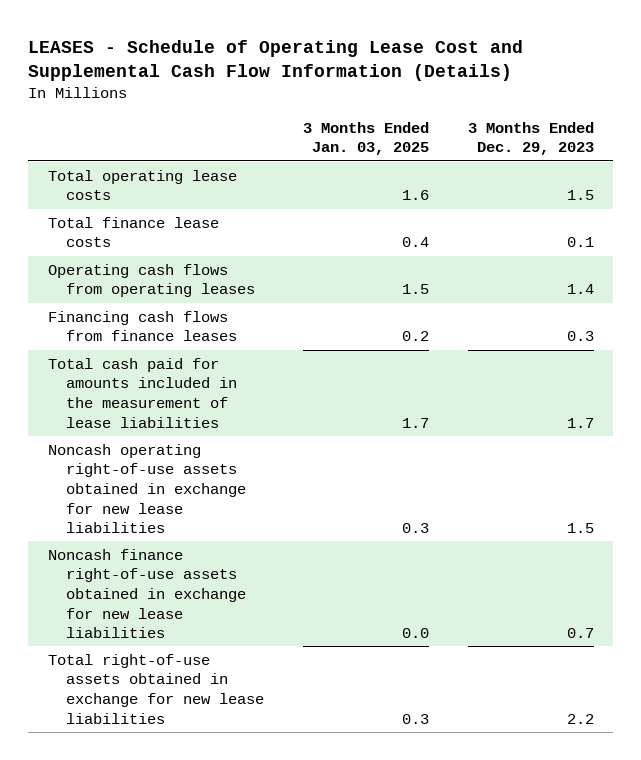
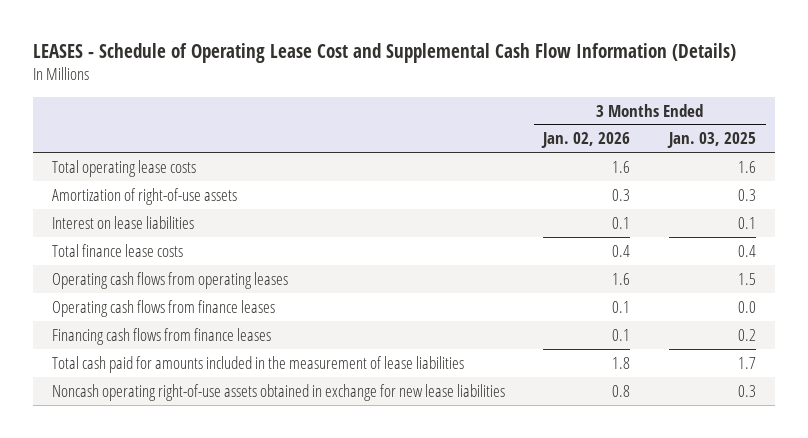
[467,121,594,156] 3 Months Ended Dec. 29, 2023 -> none
none -> [541,132,631,149] Jan. 02, 2026
none -> [51,187,237,205] Amortization of right-of-use assets
none -> [51,215,194,229] Interest on lease liabilities
none -> [51,299,275,317] Operating cash flows from finance leases
[47,548,247,639] Noncash finance right-of-use assets obtained in exchange for new lease liabilities -> none
[47,653,265,724] Total right-of-use assets obtained in exchange for new lease liabilities -> none

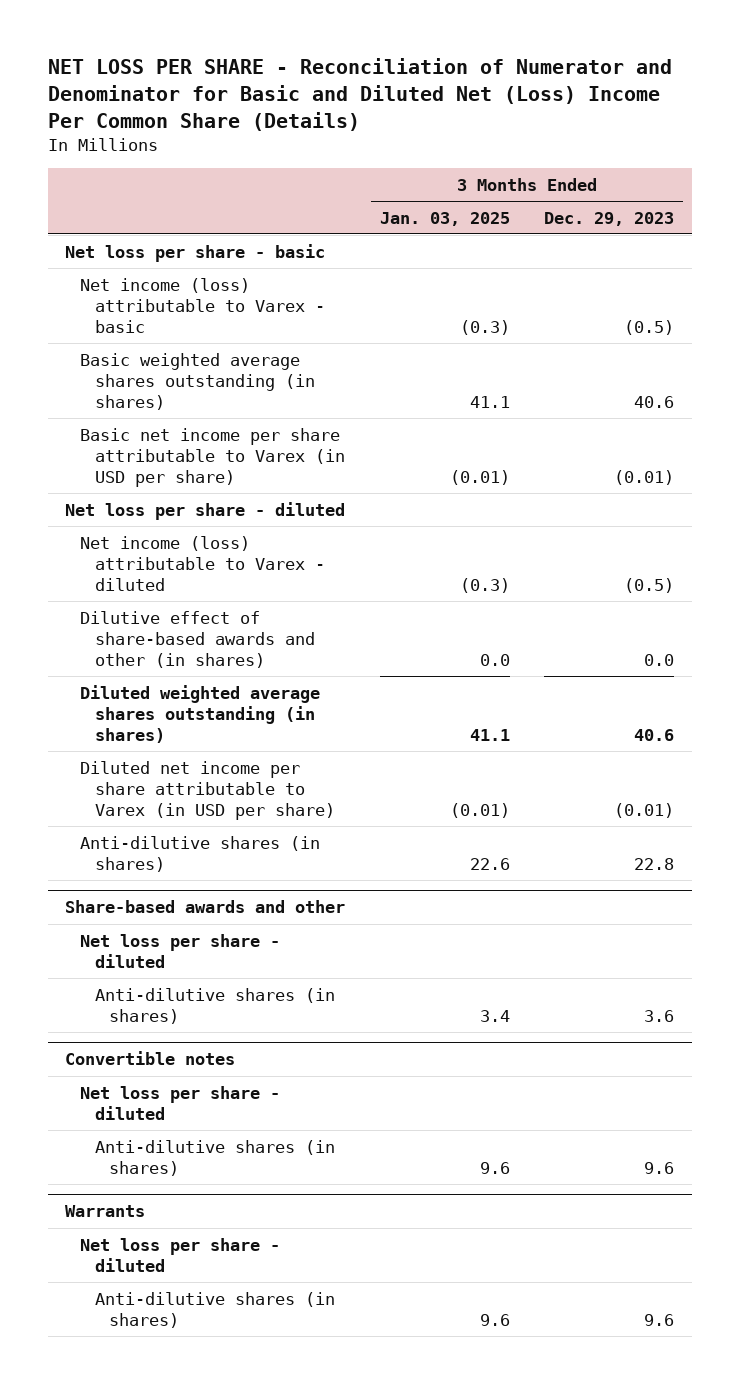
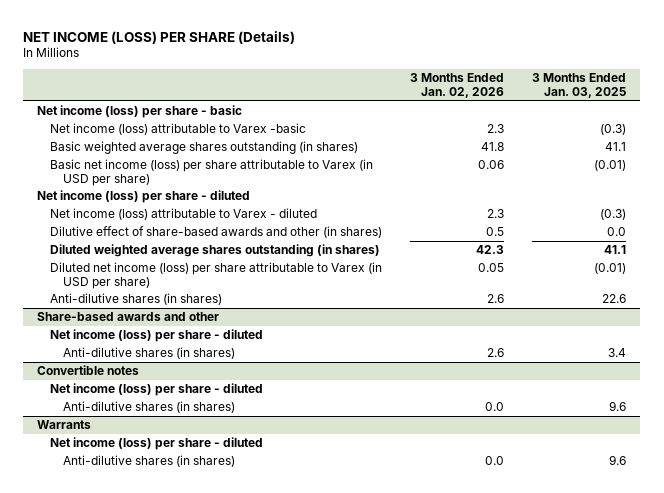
[47,58,672,131] NET LOSS PER SHARE - Reconciliation of Numerator and Denominator for Basic and Diluted Net (Loss) Income Per Common Share (Details) -> [23,30,296,44] NET INCOME (LOSS) PER SHARE (Details)
[544,211,675,226] Dec. 29, 2023 -> none
none -> [410,73,505,99] 3 Months Ended Jan. 02, 2026
[65,243,326,262] Net loss per share - basic -> [37,105,243,119] Net income (loss) per share - basic
[79,277,325,334] Net income (loss) attributable to Varex - basic -> [50,123,307,136] Net income (loss) attributable to Varex -basic
[79,427,345,488] Basic net income per share attributable to Varex (in USD per share) -> [50,159,374,186] Basic net income (loss) per share attributable to Varex (in USD per share)
[65,501,346,520] Net loss per share - diluted -> [37,190,251,204] Net income (loss) per share - diluted
[79,760,335,821] Diluted net income per share attributable to Varex (in USD per share) -> [50,262,383,289] Diluted net income (loss) per share attributable to Varex (in USD per share)
[79,933,280,968] Net loss per share - diluted -> [50,329,264,343] Net income (loss) per share - diluted
[79,1085,280,1120] Net loss per share - diluted -> [50,383,264,397] Net income (loss) per share - diluted
[79,1237,280,1272] Net loss per share - diluted -> [50,437,264,451] Net income (loss) per share - diluted

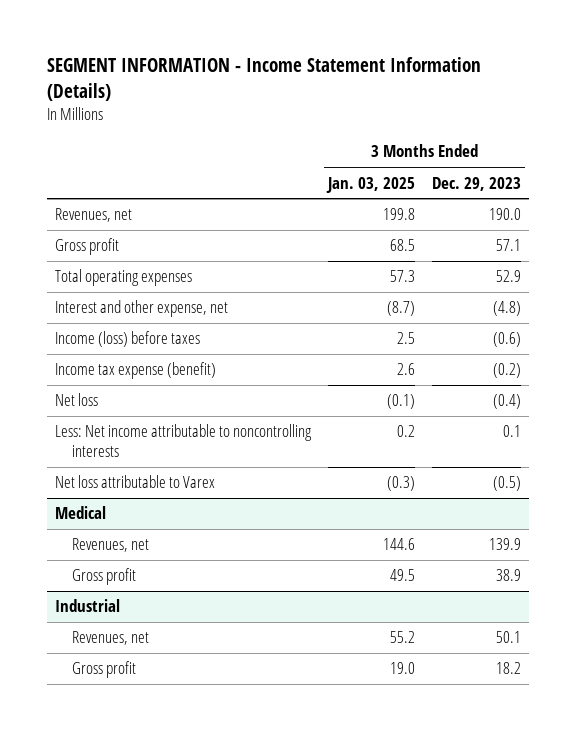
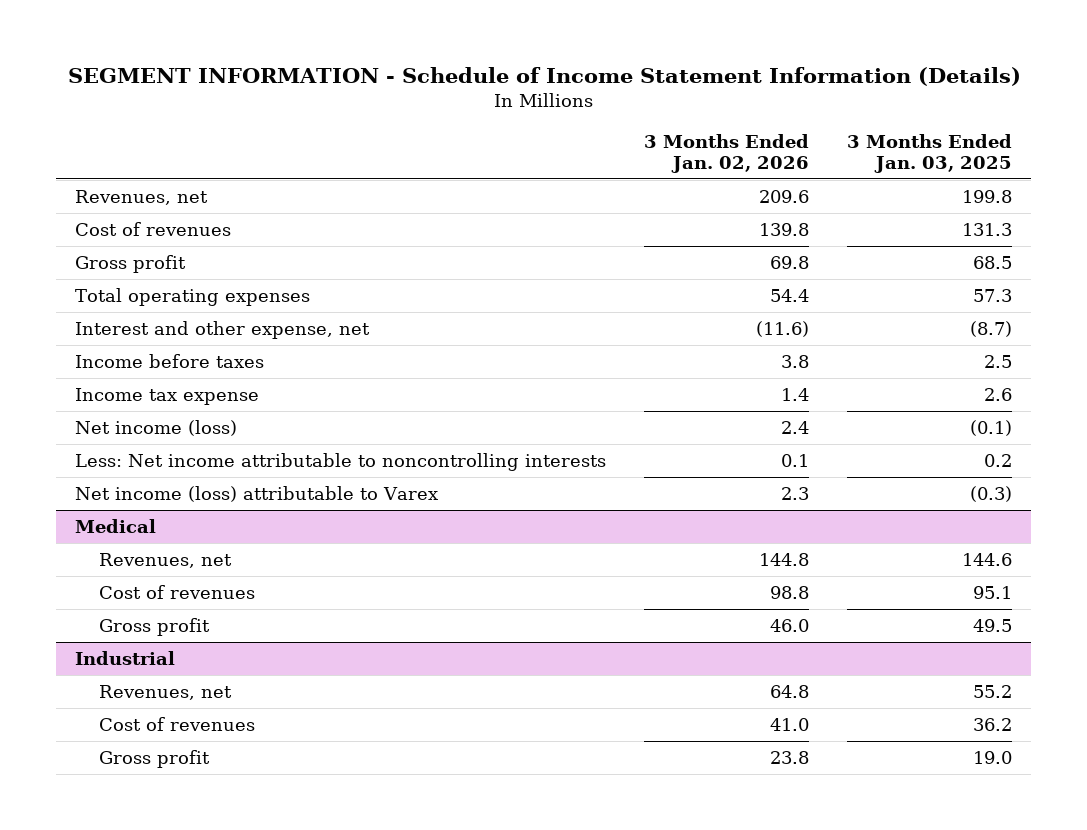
[46,57,481,101] SEGMENT INFORMATION - Income Statement Information (Details) -> [67,67,1021,87] SEGMENT INFORMATION - Schedule of Income Statement Information (Details)
[431,176,521,191] Dec. 29, 2023 -> none
none -> [644,133,810,173] 3 Months Ended Jan. 02, 2026
none -> [74,221,231,236] Cost of revenues
[55,331,201,348] Income (loss) before taxes -> [74,353,264,368] Income before taxes
[55,362,217,380] Income tax expense (benefit) -> [74,387,259,405] Income tax expense
[55,393,99,407] Net loss -> [74,419,237,436] Net income (loss)
[55,475,216,489] Net loss attributable to Varex -> [74,485,438,502] Net income (loss) attributable to Varex
none -> [98,584,255,599] Cost of revenues
none -> [98,716,255,731] Cost of revenues

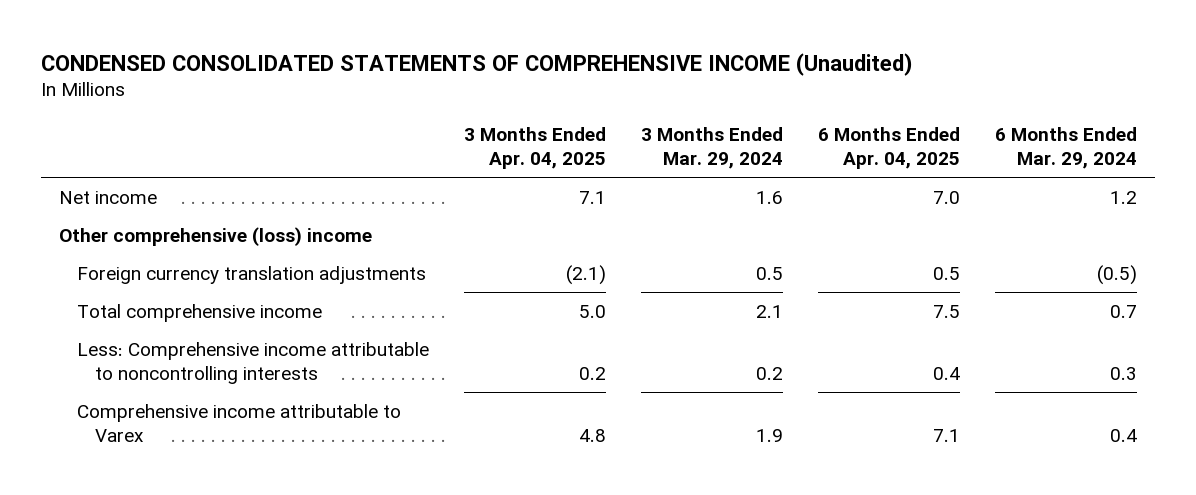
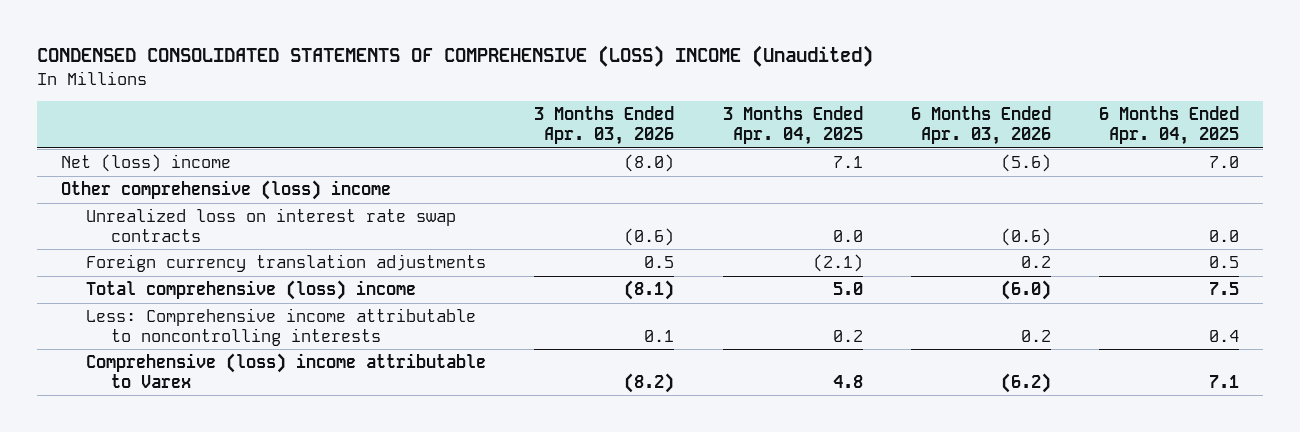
[41,52,914,76] CONDENSED CONSOLIDATED STATEMENTS OF COMPREHENSIVE INCOME (Unaudited) -> [36,45,873,68] CONDENSED CONSOLIDATED STATEMENTS OF COMPREHENSIVE (LOSS) INCOME (Unaudited)
[640,127,783,169] 3 Months Ended Mar. 29, 2024 -> none
[995,127,1138,169] 6 Months Ended Mar. 29, 2024 -> none
none -> [534,106,675,146] 3 Months Ended Apr. 03, 2026
none -> [910,106,1051,146] 6 Months Ended Apr. 03, 2026
[58,190,157,204] Net income -> [60,154,231,173] Net (loss) income
none -> [86,208,457,242] Unrealized loss on interest rate swap contracts
[76,303,322,322] Total comprehensive income -> [86,280,417,301] Total comprehensive (loss) income
[76,403,401,442] Comprehensive income attributable to Varex -> [86,353,487,388] Comprehensive (loss) income attributable to Varex

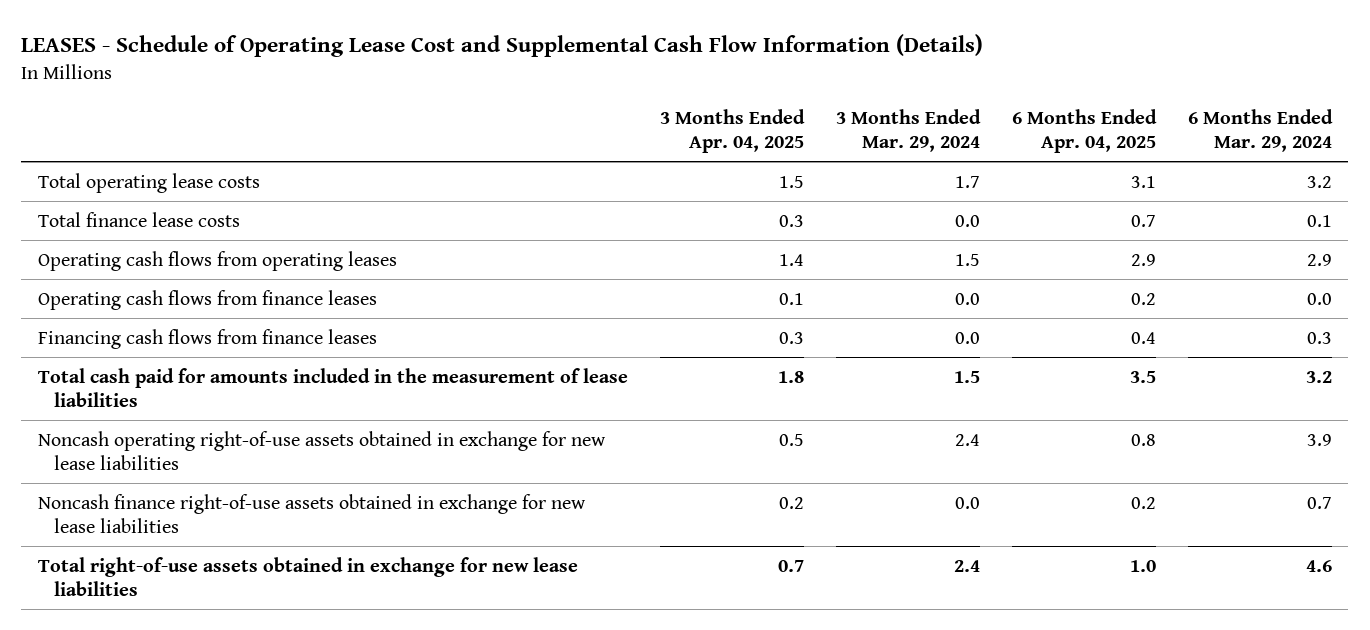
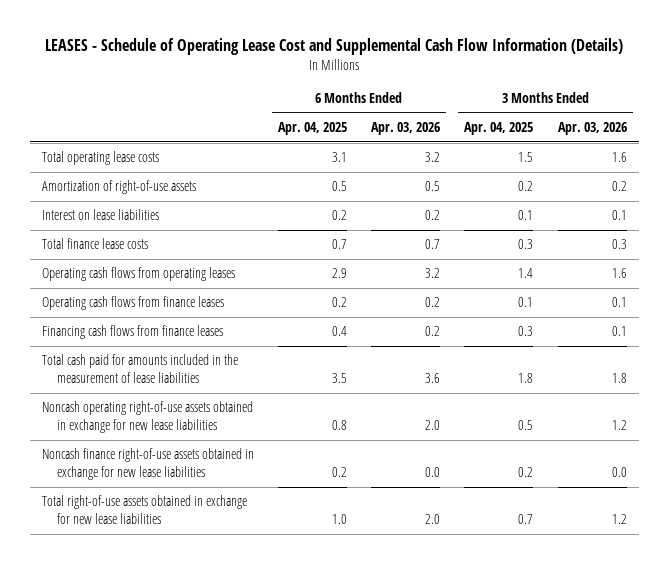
[835,108,981,152] 3 Months Ended Mar. 29, 2024 -> none
[1188,108,1334,152] 6 Months Ended Mar. 29, 2024 -> none
none -> [371,122,441,136] Apr. 03, 2026
none -> [557,122,627,136] Apr. 03, 2026
none -> [41,180,196,195] Amortization of right-of-use assets
none -> [41,209,159,221] Interest on lease liabilities

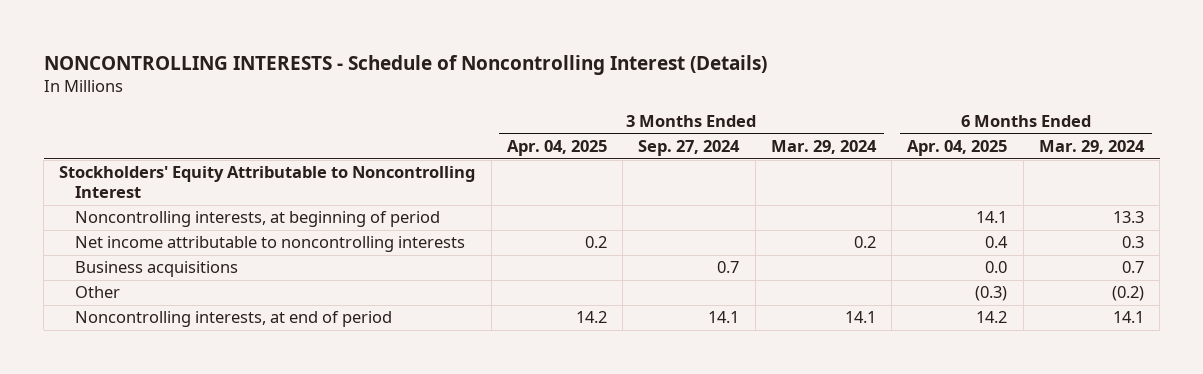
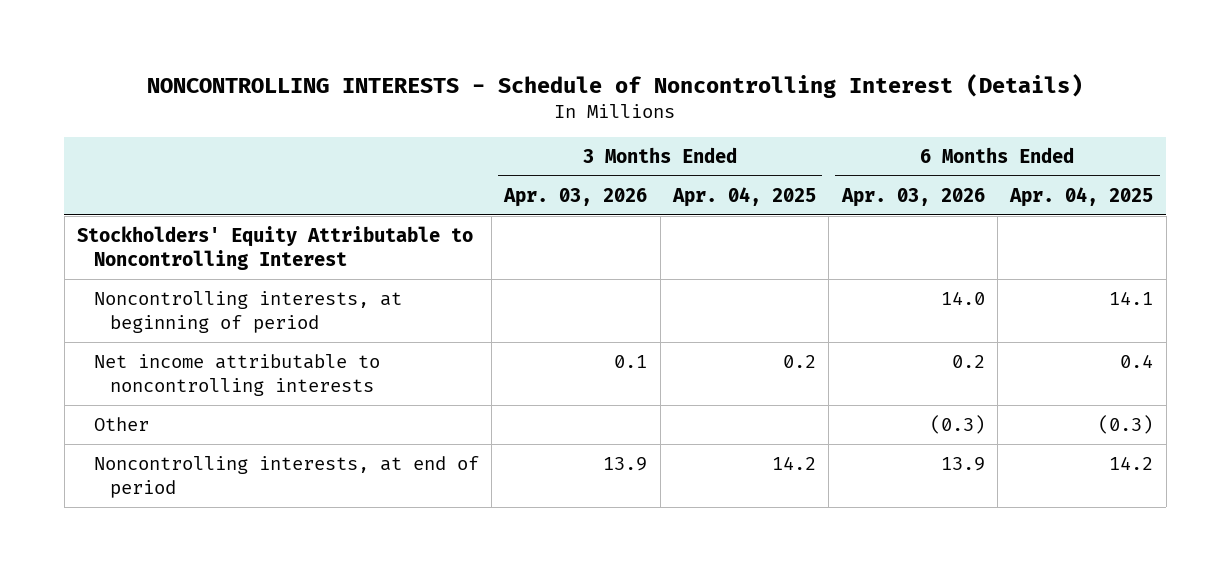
[638,140,741,157] Sep. 27, 2024 -> none
[770,140,877,155] Mar. 29, 2024 -> none
[1038,140,1145,155] Mar. 29, 2024 -> none
none -> [503,187,648,207] Apr. 03, 2026
none -> [840,187,985,207] Apr. 03, 2026
[75,261,239,278] Business acquisitions -> none

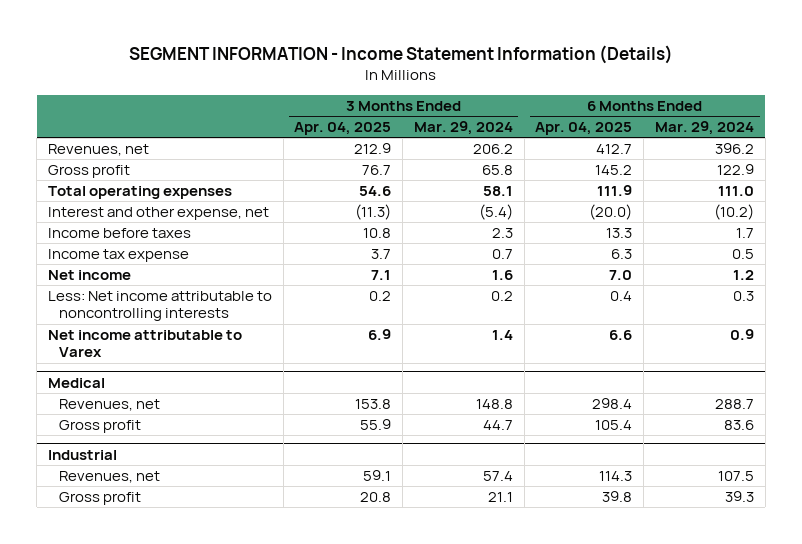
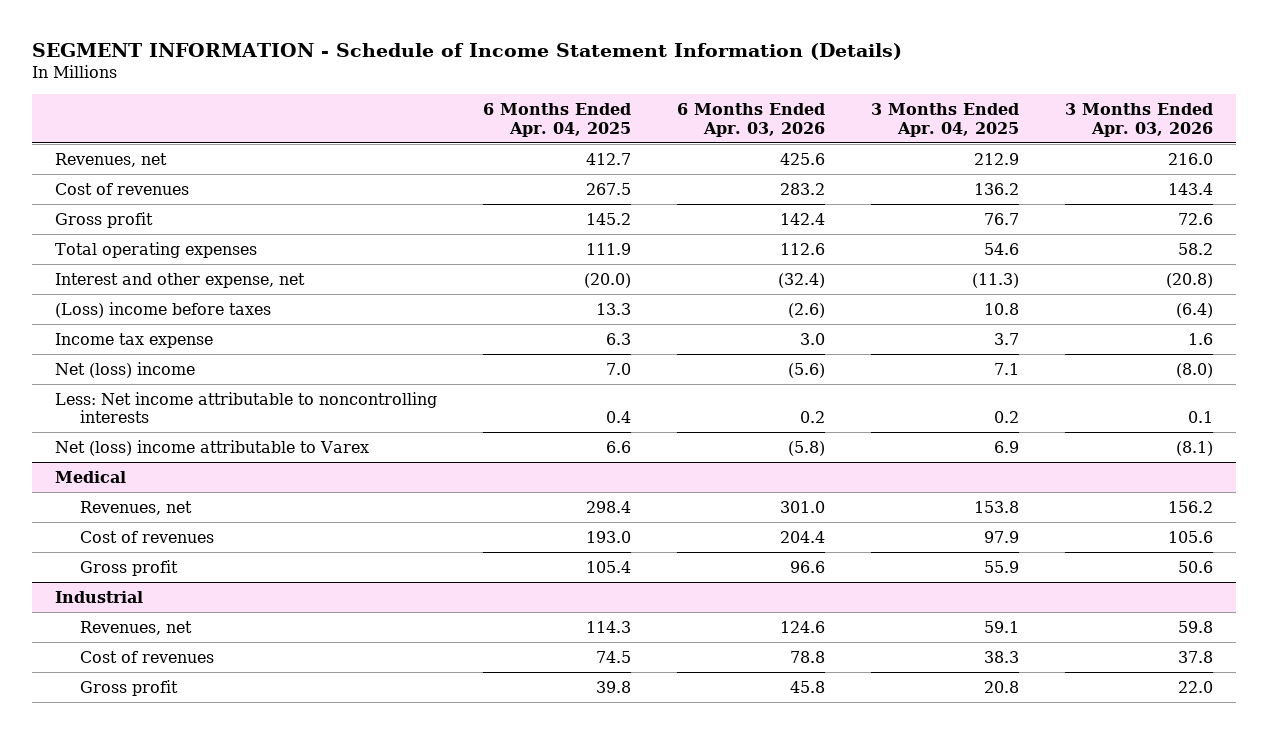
[128,44,673,64] SEGMENT INFORMATION - Income Statement Information (Details) -> [32,42,903,60] SEGMENT INFORMATION - Schedule of Income Statement Information (Details)
[413,121,513,136] Mar. 29, 2024 -> none
[654,121,754,136] Mar. 29, 2024 -> none
none -> [677,103,826,137] 6 Months Ended Apr. 03, 2026
none -> [1065,103,1214,137] 3 Months Ended Apr. 03, 2026
none -> [55,182,190,195] Cost of revenues
[47,228,191,239] Income before taxes -> [55,301,272,318] (Loss) income before taxes
[47,270,131,281] Net income -> [55,361,196,378] Net (loss) income
[47,330,242,358] Net income attributable to Varex -> [55,439,370,456] Net (loss) income attributable to Varex
none -> [80,530,215,543] Cost of revenues
none -> [80,650,215,663] Cost of revenues

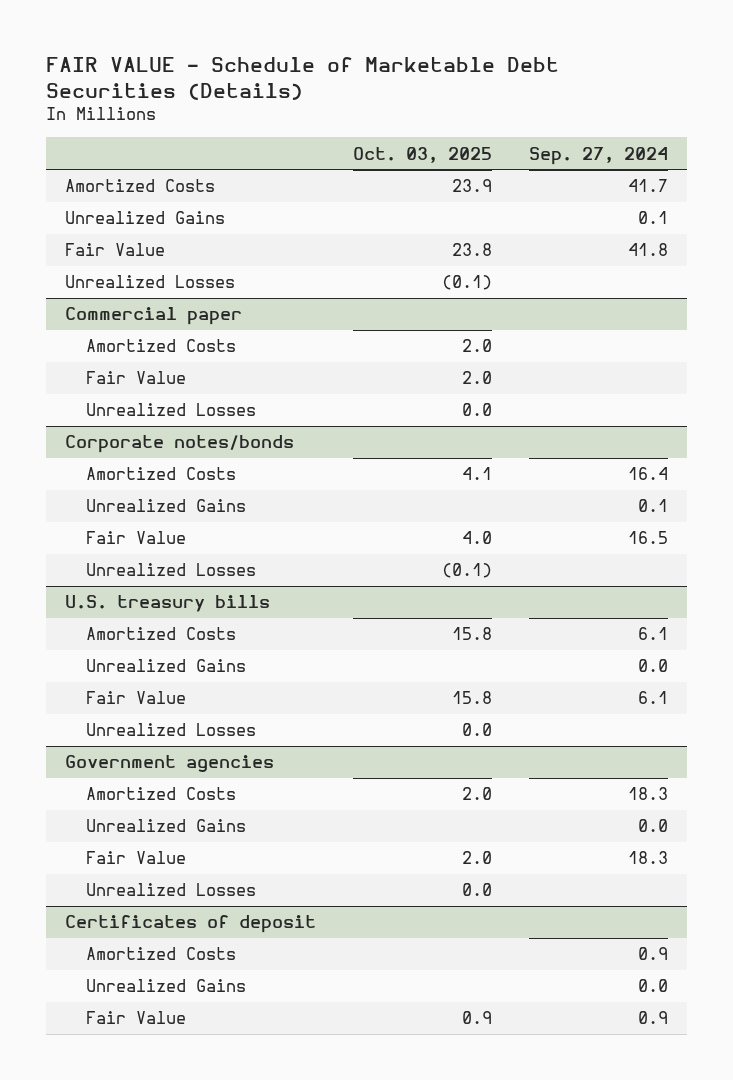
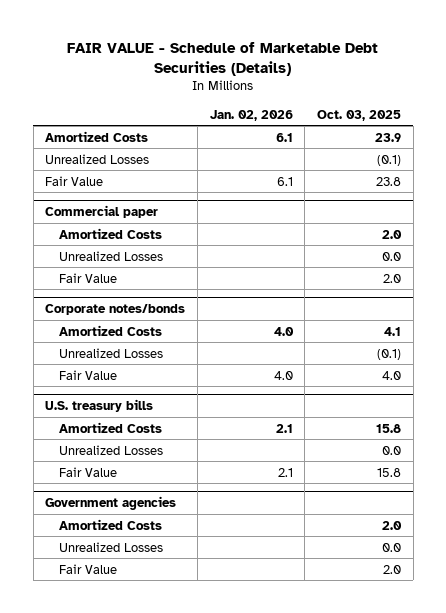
[529,146,669,165] Sep. 27, 2024 -> none
none -> [209,109,293,121] Jan. 02, 2026
[64,211,225,225] Unrealized Gains -> none
[64,243,165,257] Fair Value -> [45,175,104,186] Fair Value
[86,371,187,385] Fair Value -> [58,272,117,283] Fair Value
[86,499,247,513] Unrealized Gains -> none
[86,531,187,545] Fair Value -> [58,369,117,380] Fair Value
[86,659,247,673] Unrealized Gains -> none
[86,691,187,705] Fair Value -> [58,466,117,477] Fair Value
[86,819,247,833] Unrealized Gains -> none
[64,915,316,934] Certificates of deposit -> none
[86,947,237,961] Amortized Costs -> none
[86,979,247,993] Unrealized Gains -> none
[86,1011,187,1025] Fair Value -> none
[86,851,187,865] Fair Value -> [58,563,117,574] Fair Value

